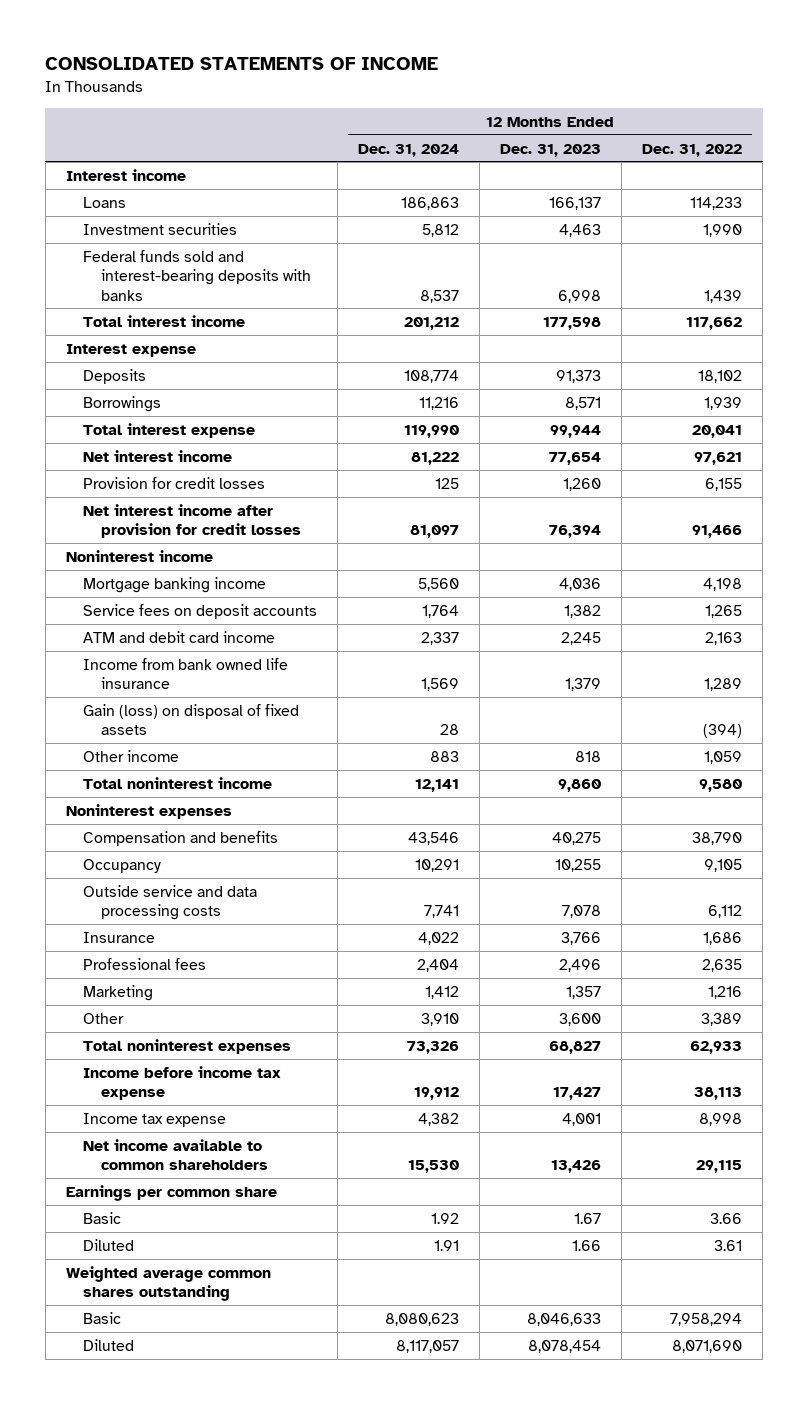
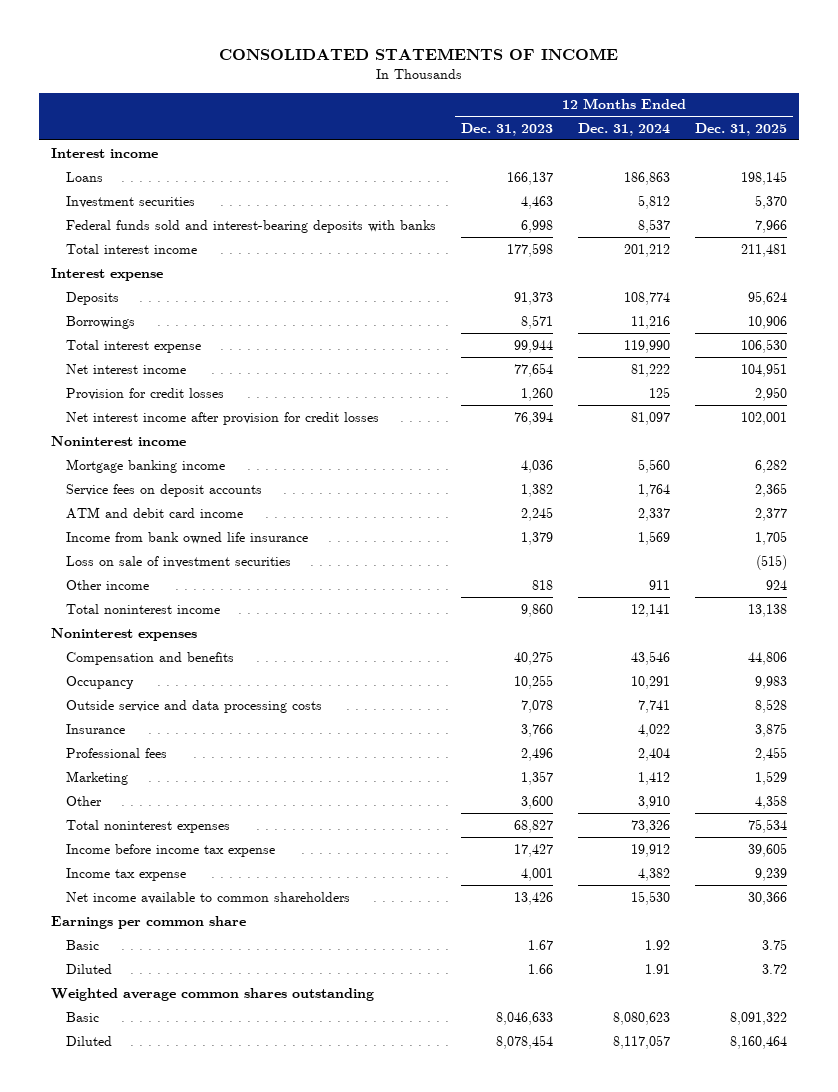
[642,143,743,157] Dec. 31, 2022 -> none
none -> [694,123,787,137] Dec. 31, 2025
[83,703,300,736] Gain (loss) on disposal of fixed assets -> none
none -> [66,555,292,568] Loss on sale of investment securities
[430,750,460,762] 883 -> [648,579,670,590] 911

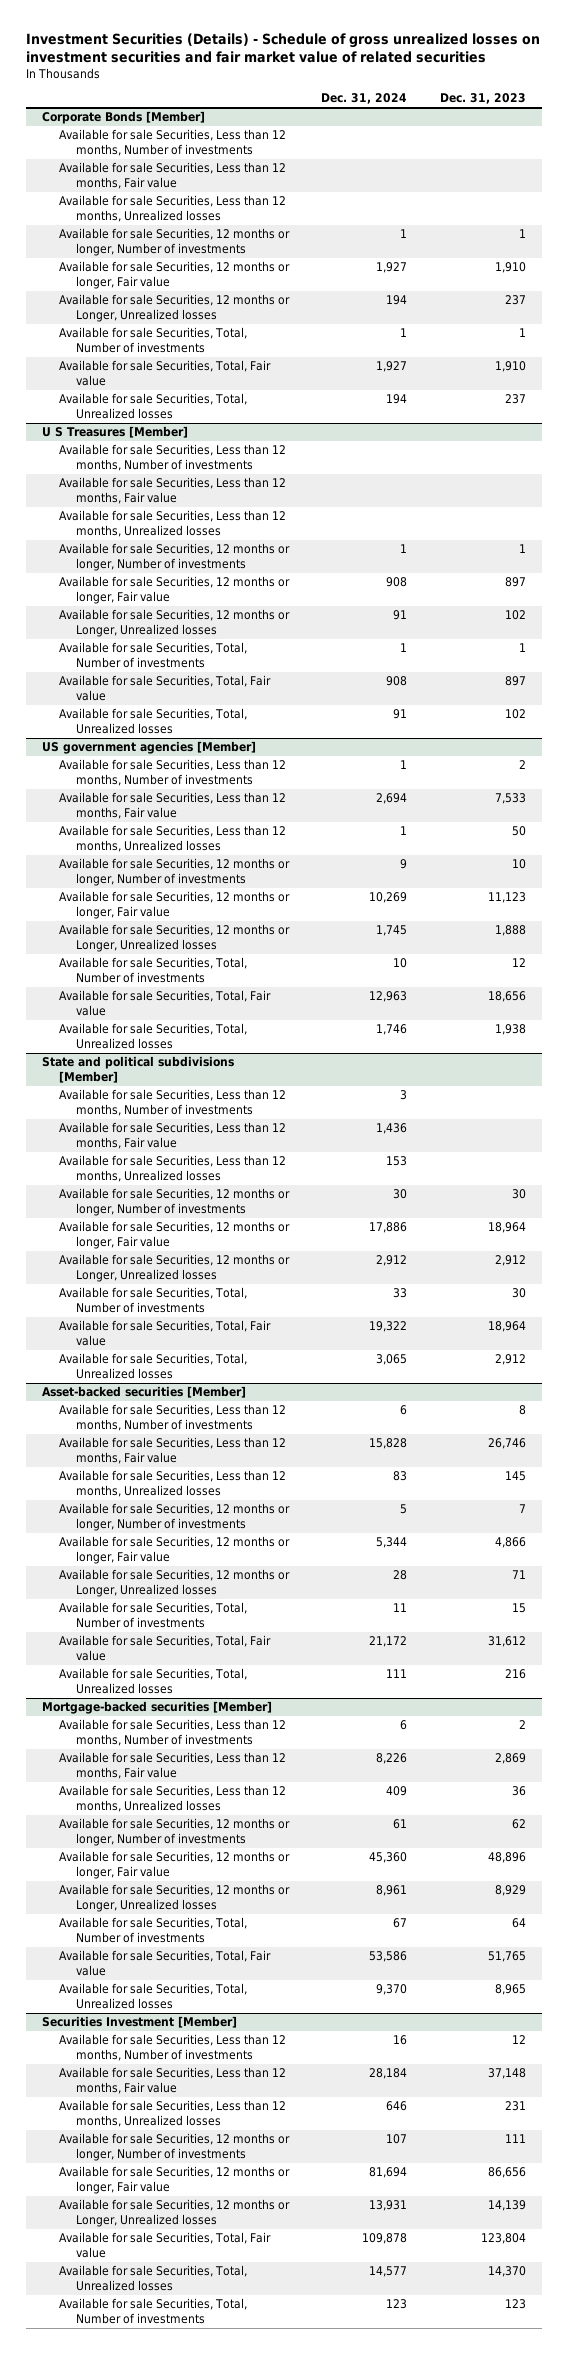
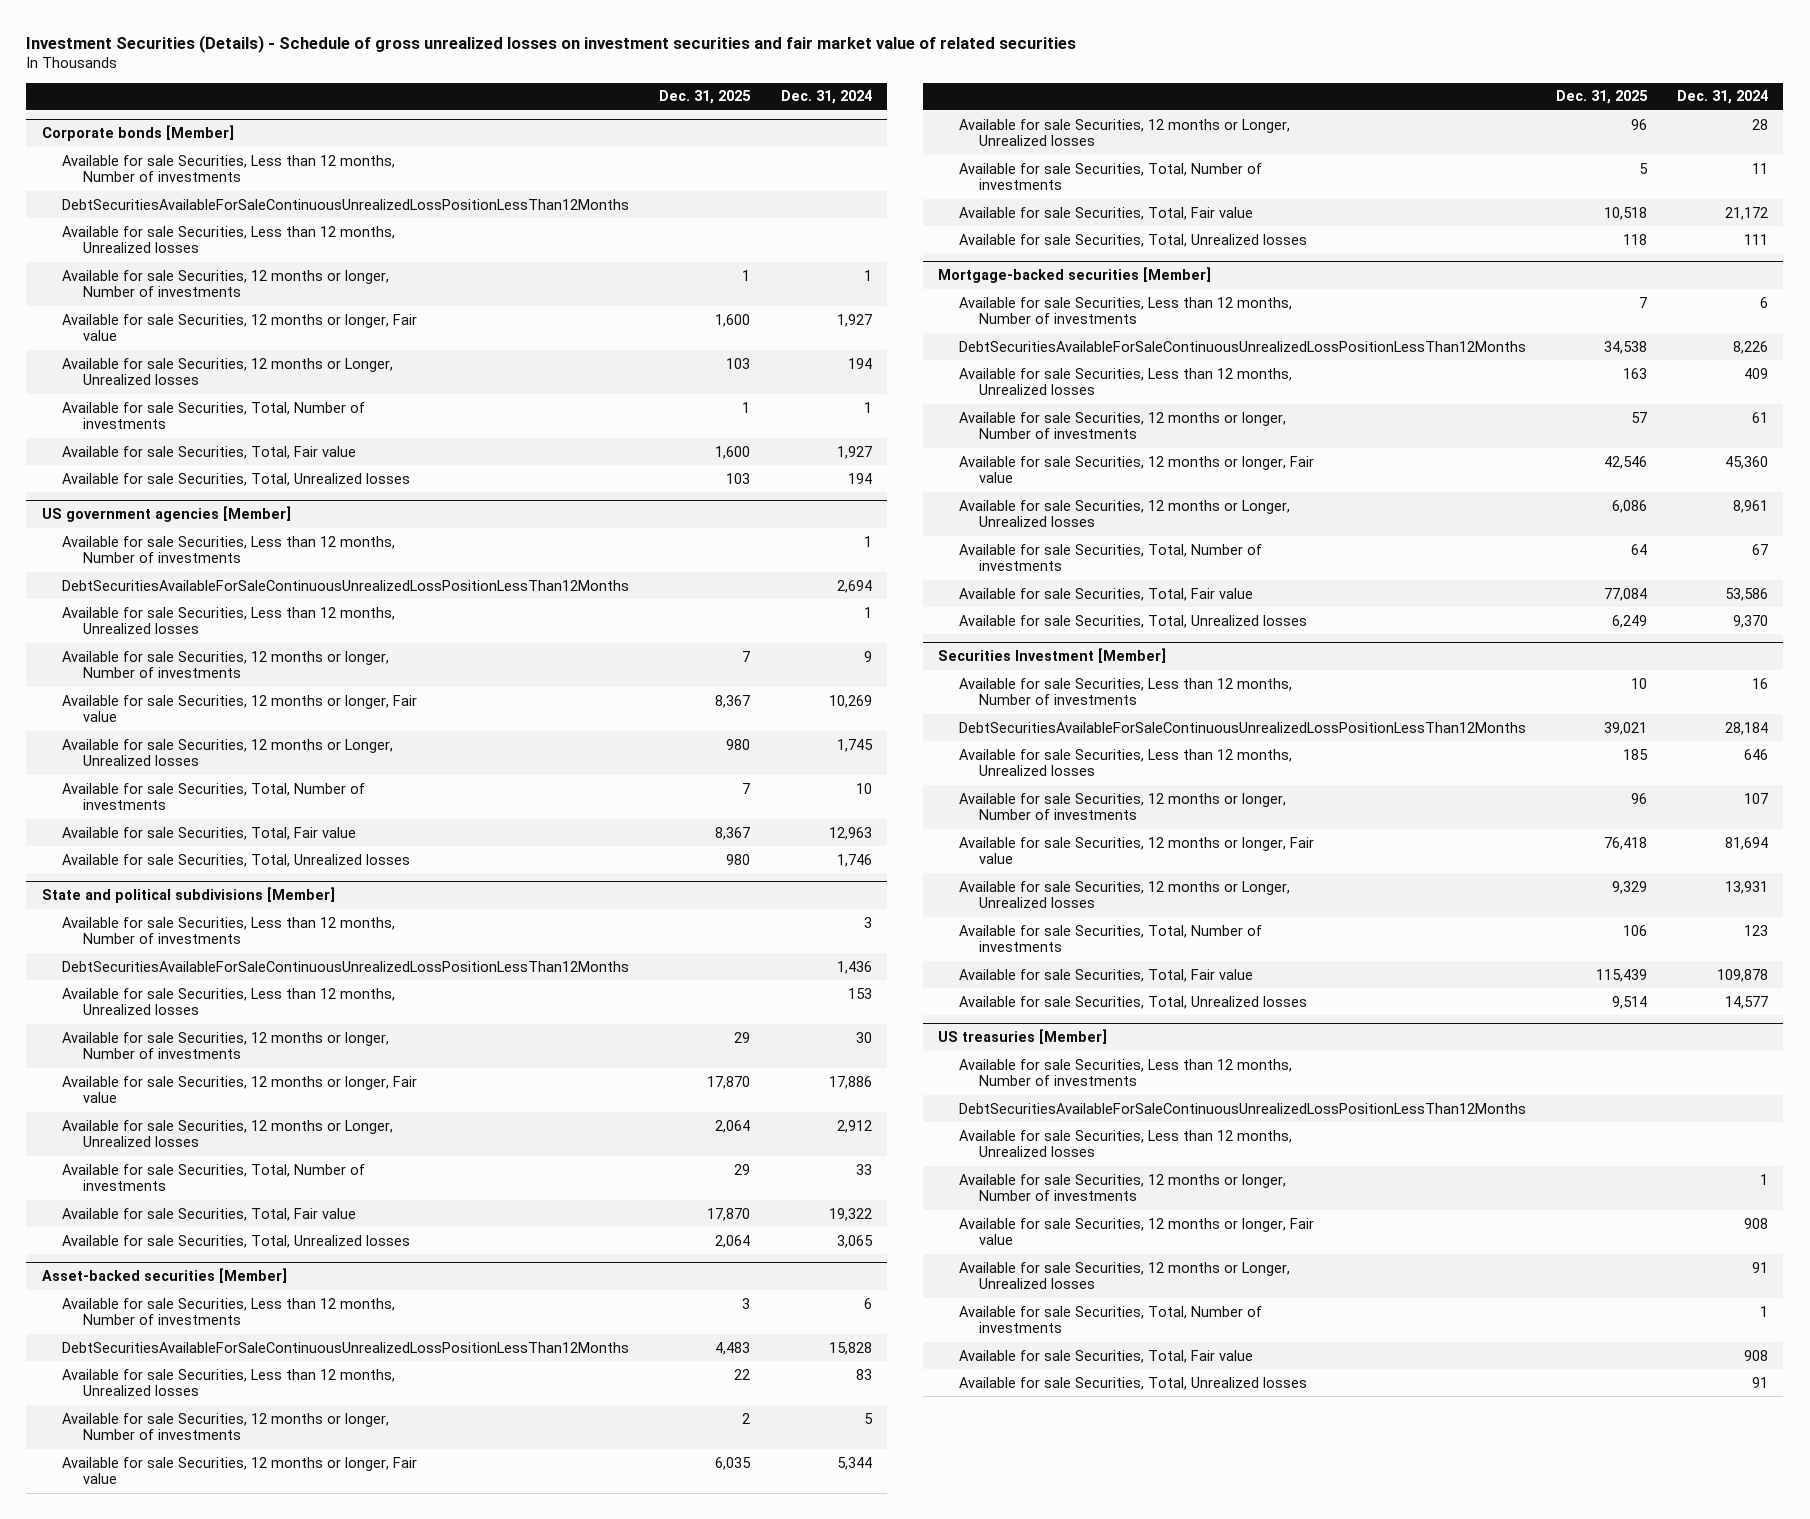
[439,93,526,105] Dec. 31, 2023 -> none
none -> [659,90,752,105] Dec. 31, 2025
[42,111,206,125] Corporate Bonds [Member] -> [41,125,234,142] Corporate bonds [Member]
[58,162,286,190] Available for sale Securities, Less than 12 months, Fair value -> [62,198,630,210] DebtSecuritiesAvailableForSaleContinuousUnrealizedLossPositionLessThan12Months
[42,426,189,439] U S Treasures [Member] -> none
[58,444,286,472] Available for sale Securities, Less than 12 months, Number of investments -> none
[58,477,286,505] Available for sale Securities, Less than 12 months, Fair value -> none
[58,510,286,538] Available for sale Securities, Less than 12 months, Unrealized losses -> none
[58,543,290,572] Available for sale Securities, 12 months or longer, Number of investments -> none
[58,576,290,605] Available for sale Securities, 12 months or longer, Fair value -> none
[58,609,290,638] Available for sale Securities, 12 months or Longer, Unrealized losses -> none
[58,642,247,669] Available for sale Securities, Total, Number of investments -> none
[58,675,271,702] Available for sale Securities, Total, Fair value -> none
[58,708,247,735] Available for sale Securities, Total, Unrealized losses -> none
[58,792,286,820] Available for sale Securities, Less than 12 months, Fair value -> [62,579,630,591] DebtSecuritiesAvailableForSaleContinuousUnrealizedLossPositionLessThan12Months
[58,1122,286,1150] Available for sale Securities, Less than 12 months, Fair value -> [62,960,630,972] DebtSecuritiesAvailableForSaleContinuousUnrealizedLossPositionLessThan12Months
[58,1437,286,1465] Available for sale Securities, Less than 12 months, Fair value -> [62,1341,630,1353] DebtSecuritiesAvailableForSaleContinuousUnrealizedLossPositionLessThan12Months
[58,1752,286,1780] Available for sale Securities, Less than 12 months, Fair value -> [958,340,1526,352] DebtSecuritiesAvailableForSaleContinuousUnrealizedLossPositionLessThan12Months
[58,2067,286,2095] Available for sale Securities, Less than 12 months, Fair value -> [958,721,1526,733] DebtSecuritiesAvailableForSaleContinuousUnrealizedLossPositionLessThan12Months
[58,2298,247,2325] Available for sale Securities, Total, Number of investments -> [958,924,1262,953] Available for sale Securities, Total, Number of investments
none -> [938,1029,1108,1045] US treasuries [Member]
none -> [958,1058,1292,1087] Available for sale Securities, Less than 12 months, Number of investments
none -> [958,1102,1526,1114] DebtSecuritiesAvailableForSaleContinuousUnrealizedLossPositionLessThan12Months
none -> [958,1129,1292,1158] Available for sale Securities, Less than 12 months, Unrealized losses
none -> [958,1173,1286,1202] Available for sale Securities, 12 months or longer, Number of investments
none -> [958,1217,1314,1246] Available for sale Securities, 12 months or longer, Fair value
none -> [958,1261,1290,1290] Available for sale Securities, 12 months or Longer, Unrealized losses
none -> [958,1305,1262,1334] Available for sale Securities, Total, Number of investments
none -> [958,1349,1253,1363] Available for sale Securities, Total, Fair value
none -> [958,1376,1307,1390] Available for sale Securities, Total, Unrealized losses

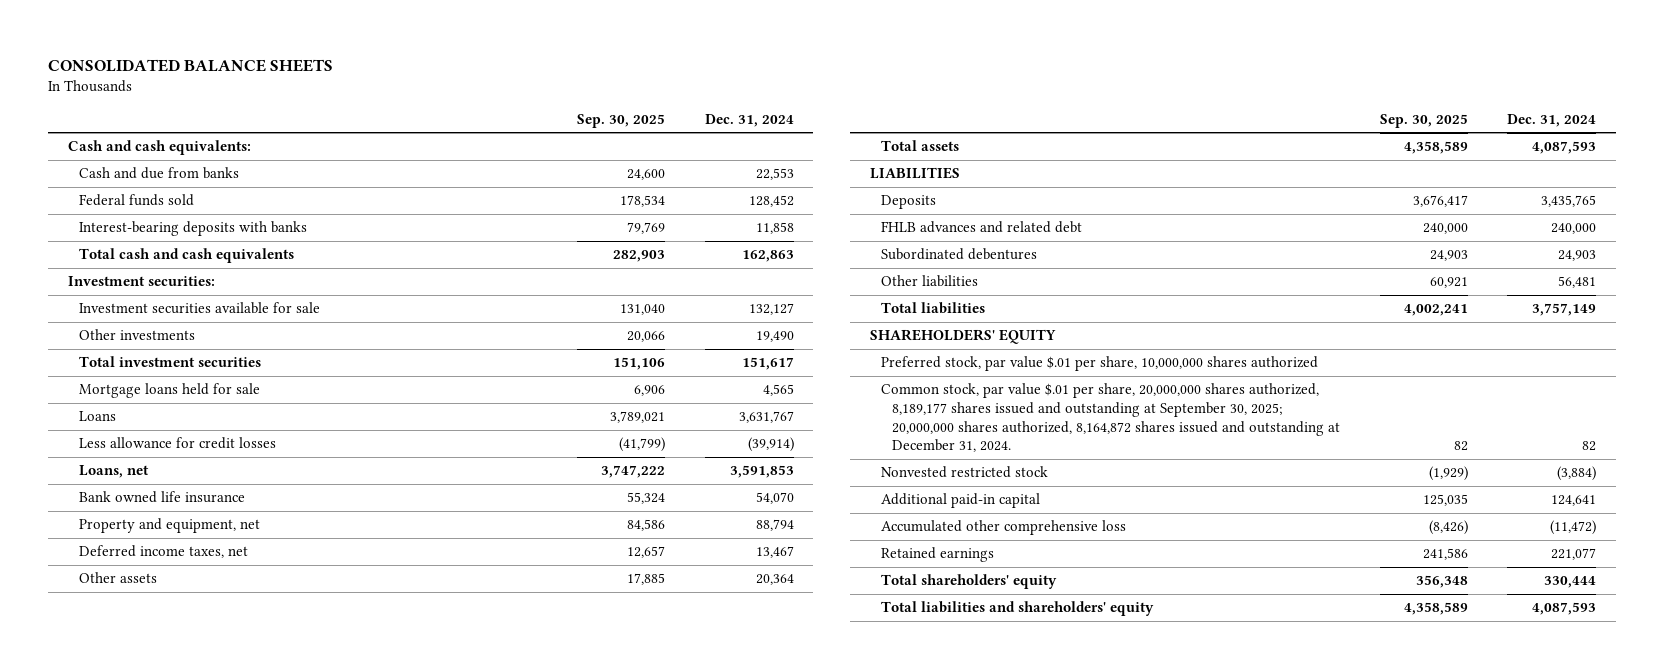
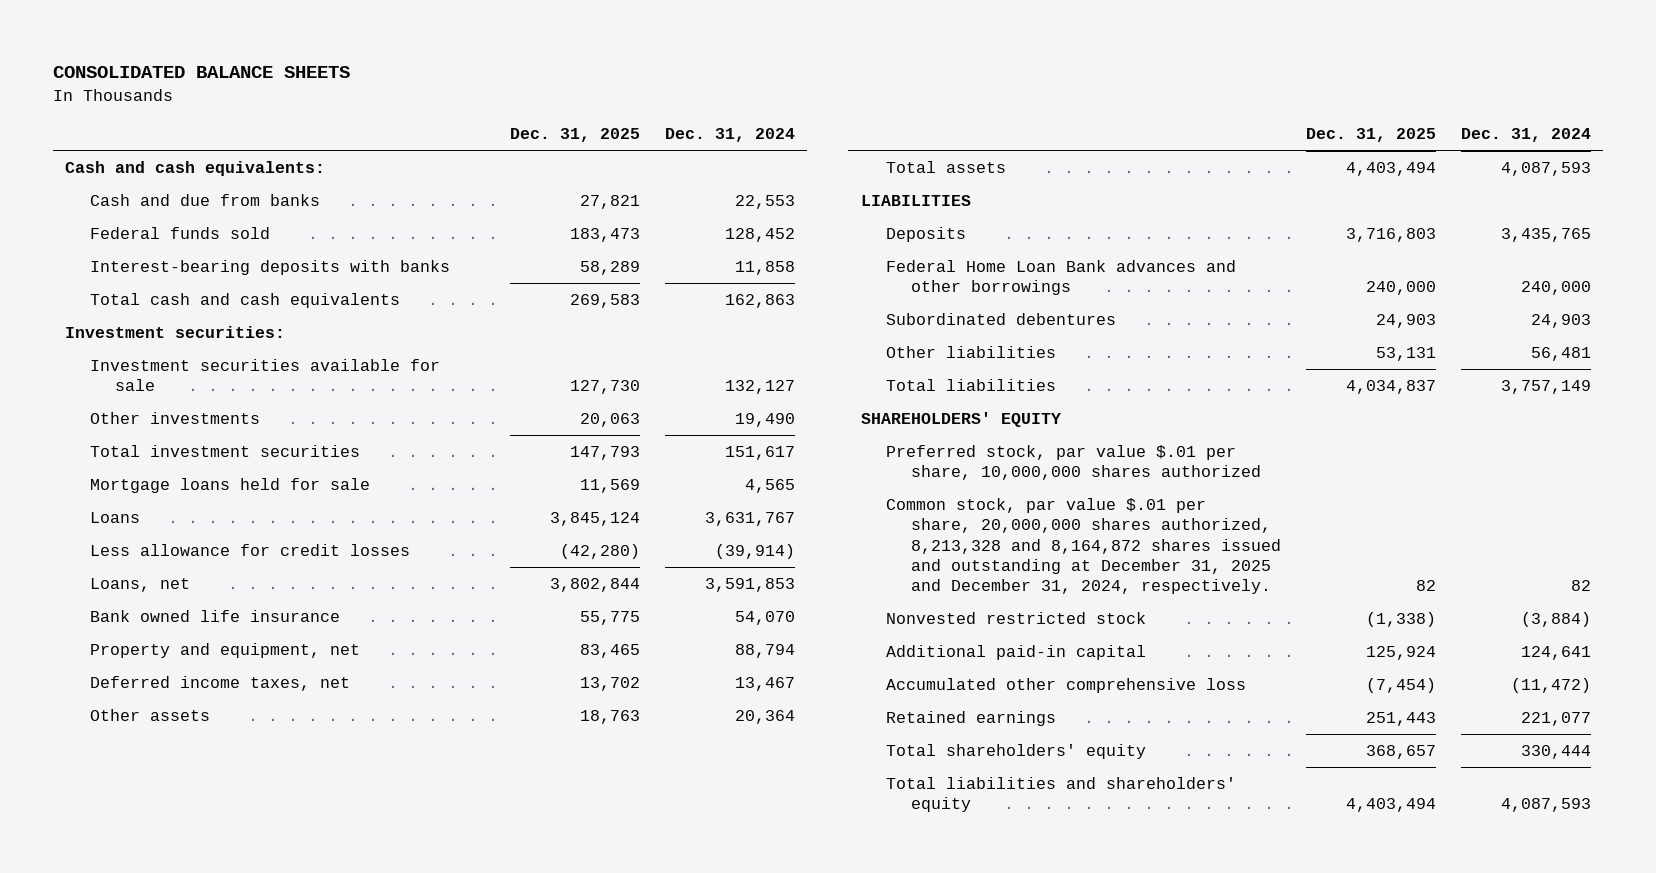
[577,113,666,128] Sep. 30, 2025 -> none
none -> [510,127,641,142] Dec. 31, 2025
[881,221,1083,234] FHLB advances and related debt -> none
none -> [885,259,1236,296] Federal Home Loan Bank advances and other borrowings
[881,383,1341,453] Common stock, par value $.01 per share, 20,000,000 shares authorized, 8,189,177 shares issued and outstanding at September 30, 2025; 20,000,000 shares authorized, 8,164,872 shares issued and outstanding at December 31, 2024. -> [885,497,1282,595] Common stock, par value $.01 per share, 20,000,000 shares authorized, 8,213,328 and 8,164,872 shares issued and outstanding at December 31, 2025 and December 31, 2024, respectively.

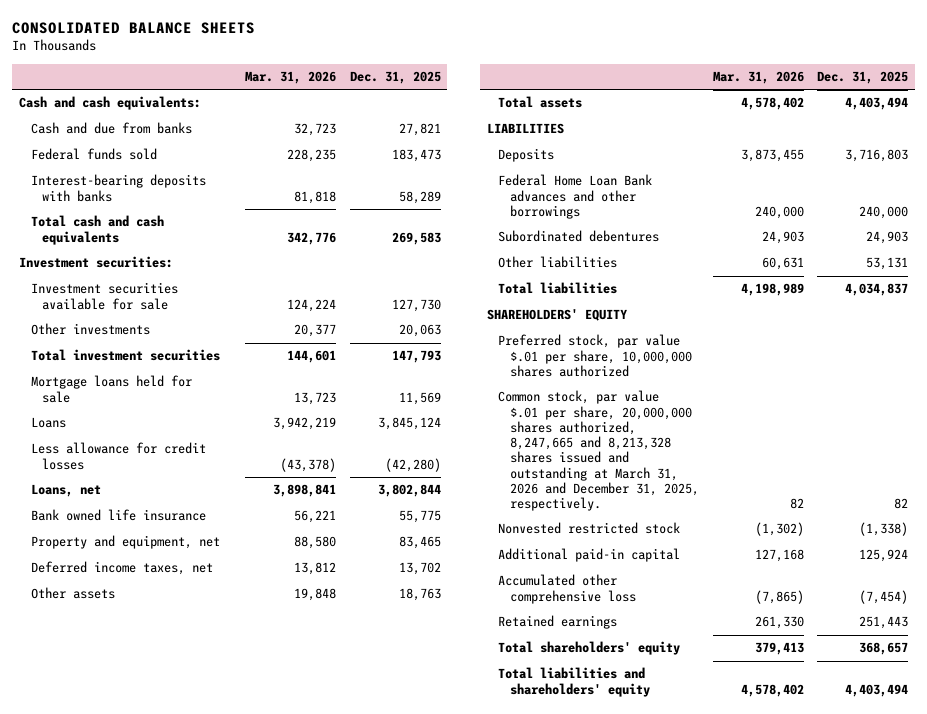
[664,127,795,142] Dec. 31, 2024 -> none
none -> [244,70,336,84] Mar. 31, 2026
[885,497,1282,595] Common stock, par value $.01 per share, 20,000,000 shares authorized, 8,213,328 and 8,164,872 shares issued and outstanding at December 31, 2025 and December 31, 2024, respectively. -> [498,390,699,512] Common stock, par value $.01 per share, 20,000,000 shares authorized, 8,247,665 and 8,213,328 shares issued and outstanding at March 31, 2026 and December 31, 2025, respectively.

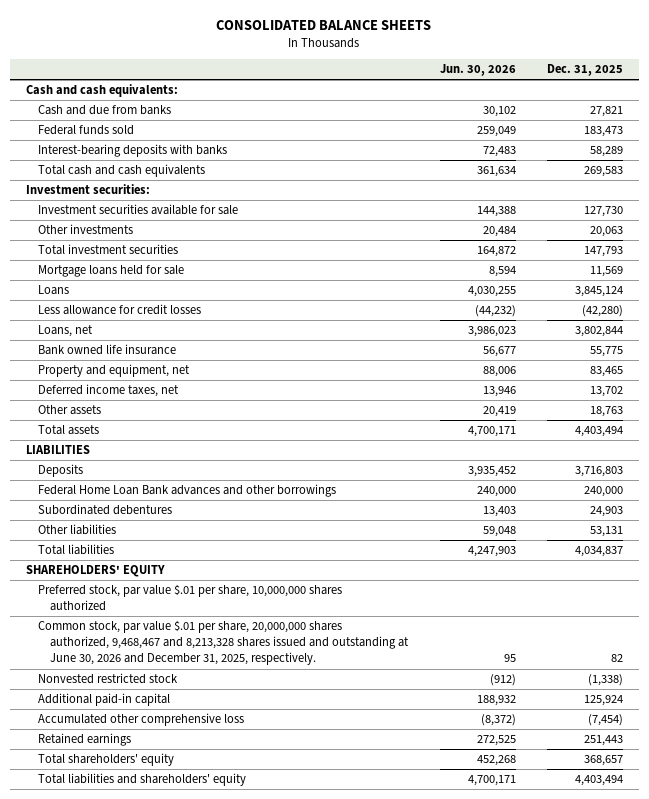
[244,70,336,84] Mar. 31, 2026 -> none
none -> [439,64,516,77] Jun. 30, 2026
[498,390,699,512] Common stock, par value $.01 per share, 20,000,000 shares authorized, 8,247,665 and 8,213,328 shares issued and outstanding at March 31, 2026 and December 31, 2025, respectively. -> [38,620,410,666] Common stock, par value $.01 per share, 20,000,000 shares authorized, 9,468,467 and 8,213,328 shares issued and outstanding at June 30, 2026 and December 31, 2025, respectively.

